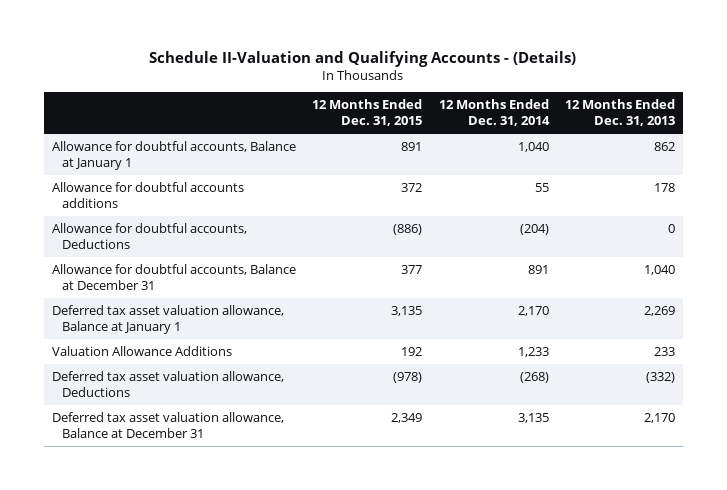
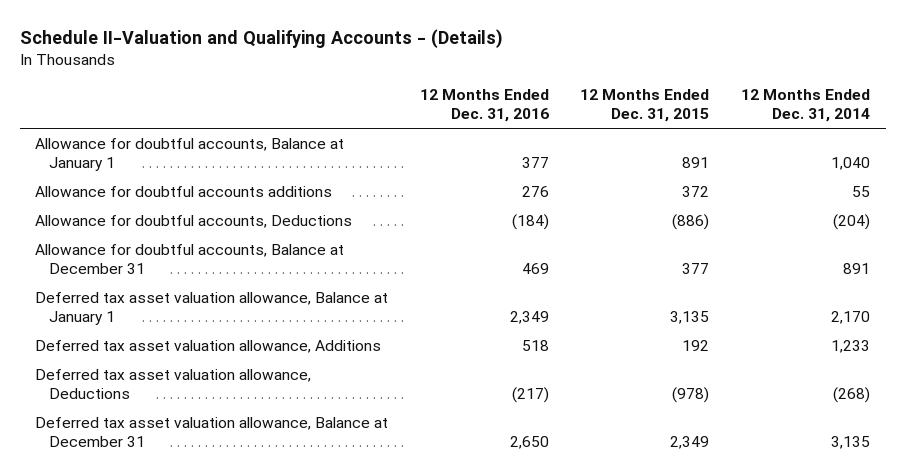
[565,99,676,127] 12 Months Ended Dec. 31, 2013 -> none
none -> [419,89,549,123] 12 Months Ended Dec. 31, 2016
[51,345,232,356] Valuation Allowance Additions -> [35,339,382,353] Deferred tax asset valuation allowance, Additions

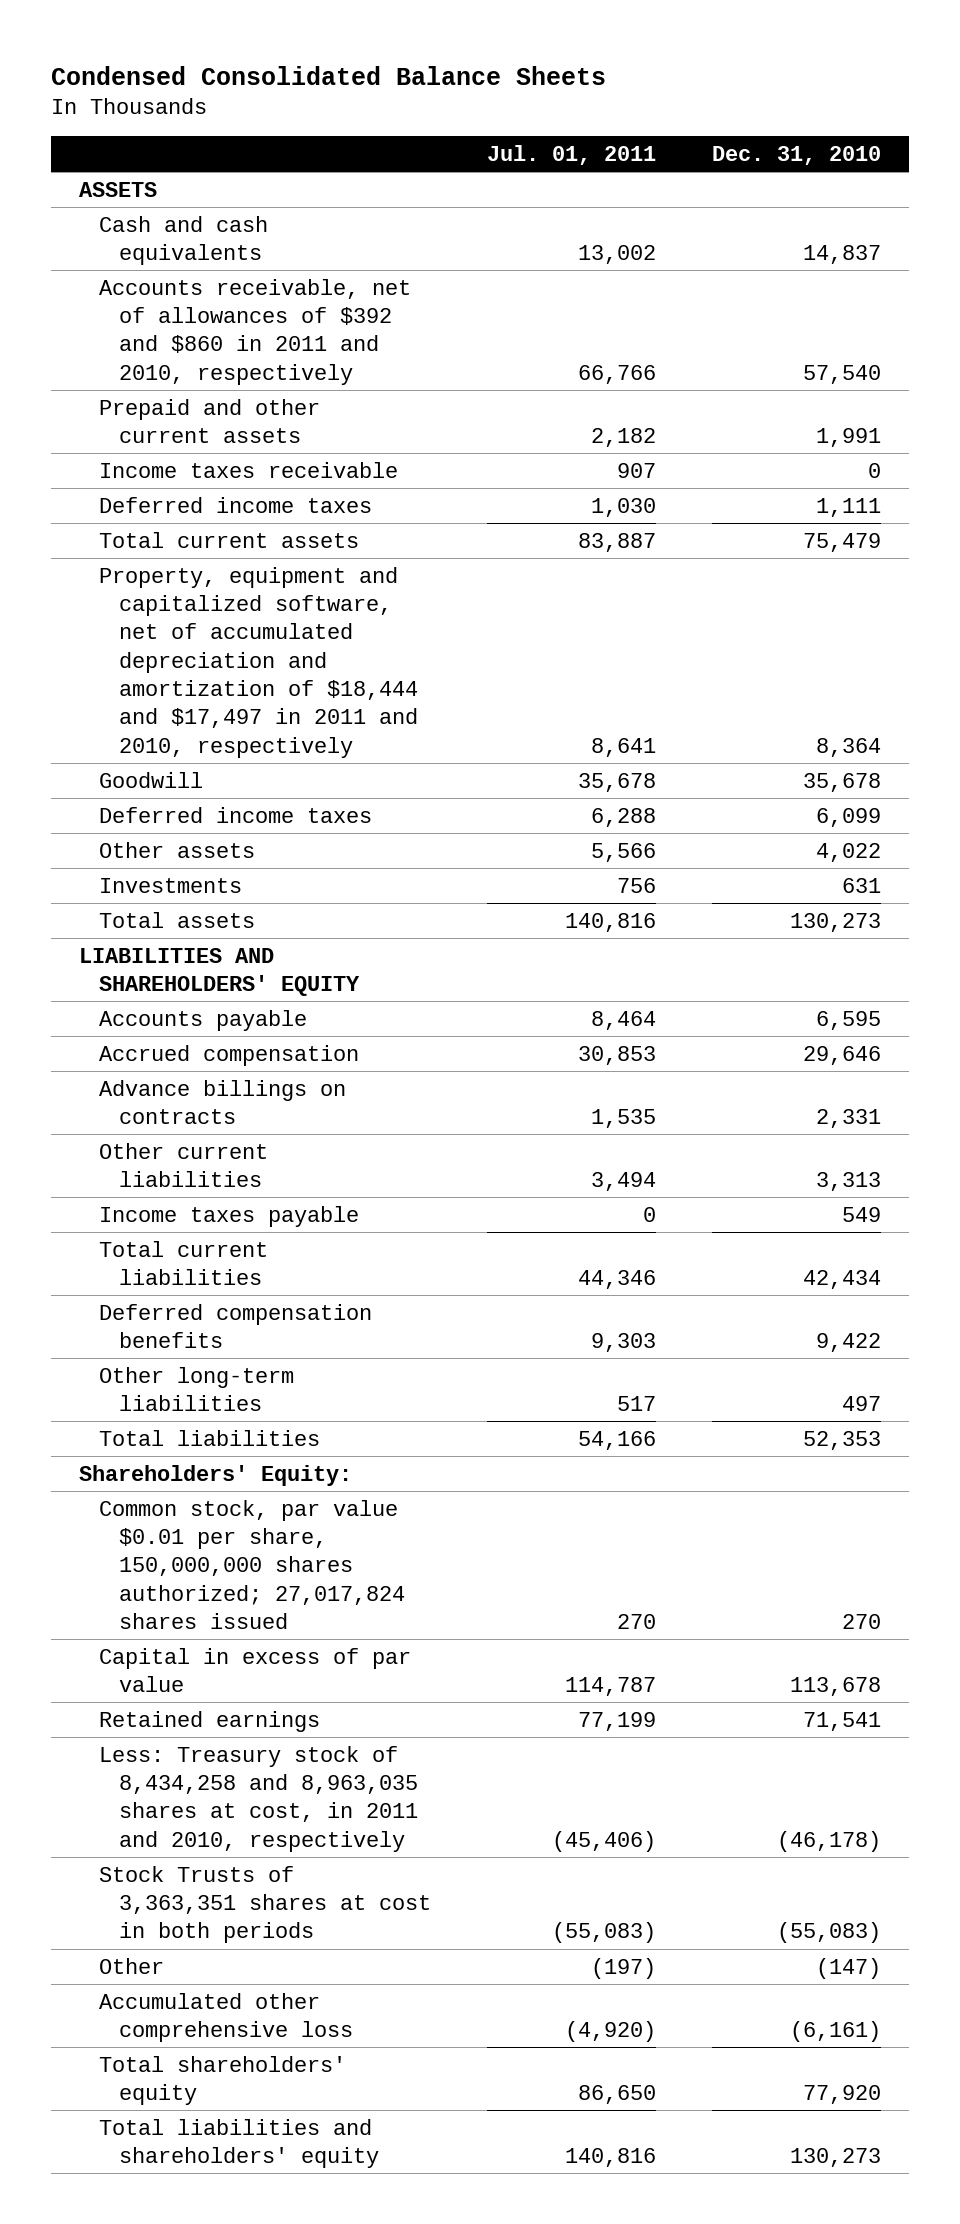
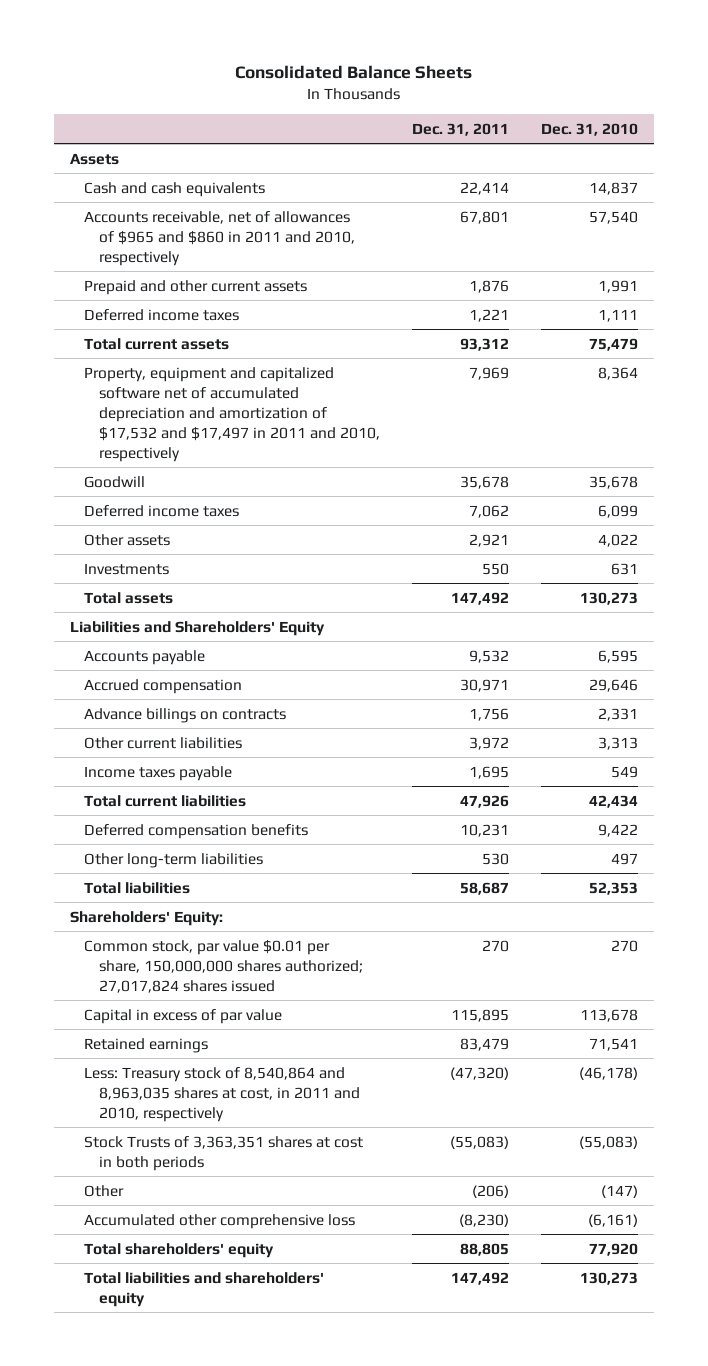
[51,65,607,85] Condensed Consolidated Balance Sheets -> [235,64,473,79] Consolidated Balance Sheets
[487,144,657,165] Jul. 01, 2011 -> none
none -> [411,122,509,136] Dec. 31, 2011
[78,181,157,197] ASSETS -> [70,152,120,165] Assets
[99,278,412,385] Accounts receivable, net of allowances of $392 and $860 in 2011 and 2010, respectively -> [84,210,355,266] Accounts receivable, net of allowances of $965 and $860 in 2011 and 2010, respectively
[99,461,399,478] Income taxes receivable -> none
[99,566,419,758] Property, equipment and capitalized software, net of accumulated depreciation and amortization of $18,444 and $17,497 in 2011 and 2010, respectively -> [84,366,380,462] Property, equipment and capitalized software net of accumulated depreciation and amortization of $17,532 and $17,497 in 2011 and 2010, respectively
[78,947,361,997] LIABILITIES AND SHAREHOLDERS' EQUITY -> [70,620,326,636] Liabilities and Shareholders' Equity
[99,1745,419,1852] Less: Treasury stock of 8,434,258 and 8,963,035 shares at cost, in 2011 and 2010, respectively -> [84,1066,360,1122] Less: Treasury stock of 8,540,864 and 8,963,035 shares at cost, in 2011 and 2010, respectively

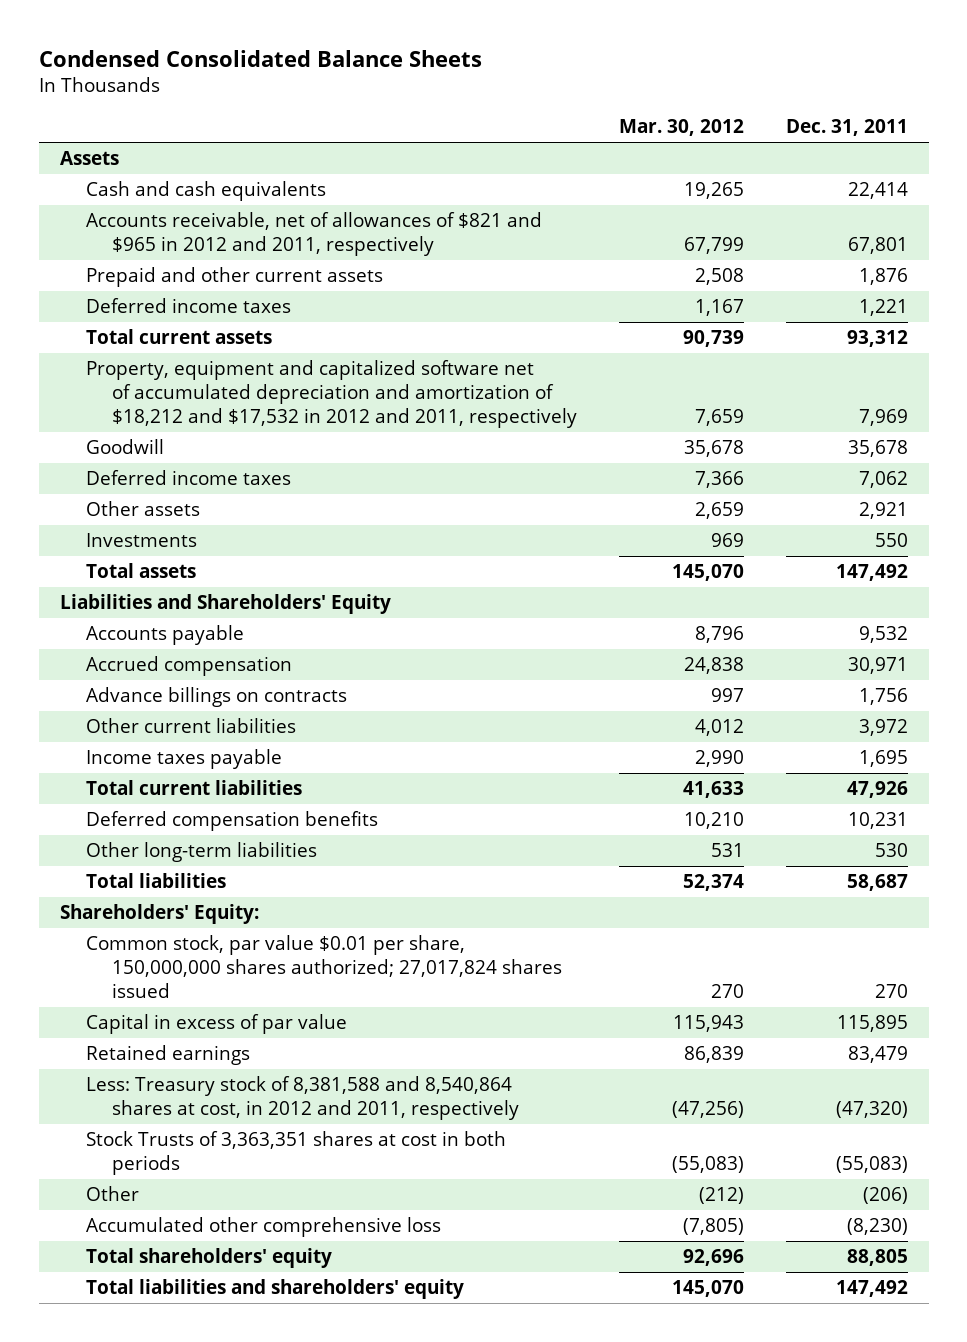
[235,64,473,79] Consolidated Balance Sheets -> [38,50,482,68] Condensed Consolidated Balance Sheets
[541,122,639,136] Dec. 31, 2010 -> none
none -> [618,119,744,137] Mar. 30, 2012
[84,210,355,266] Accounts receivable, net of allowances of $965 and $860 in 2011 and 2010, respectively -> [85,212,542,256] Accounts receivable, net of allowances of $821 and $965 in 2012 and 2011, respectively
[84,366,380,462] Property, equipment and capitalized software net of accumulated depreciation and amortization of $17,532 and $17,497 in 2011 and 2010, respectively -> [85,360,577,428] Property, equipment and capitalized software net of accumulated depreciation and amortization of $18,212 and $17,532 in 2012 and 2011, respectively
[84,1066,360,1122] Less: Treasury stock of 8,540,864 and 8,963,035 shares at cost, in 2011 and 2010, respectively -> [85,1076,519,1120] Less: Treasury stock of 8,381,588 and 8,540,864 shares at cost, in 2012 and 2011, respectively

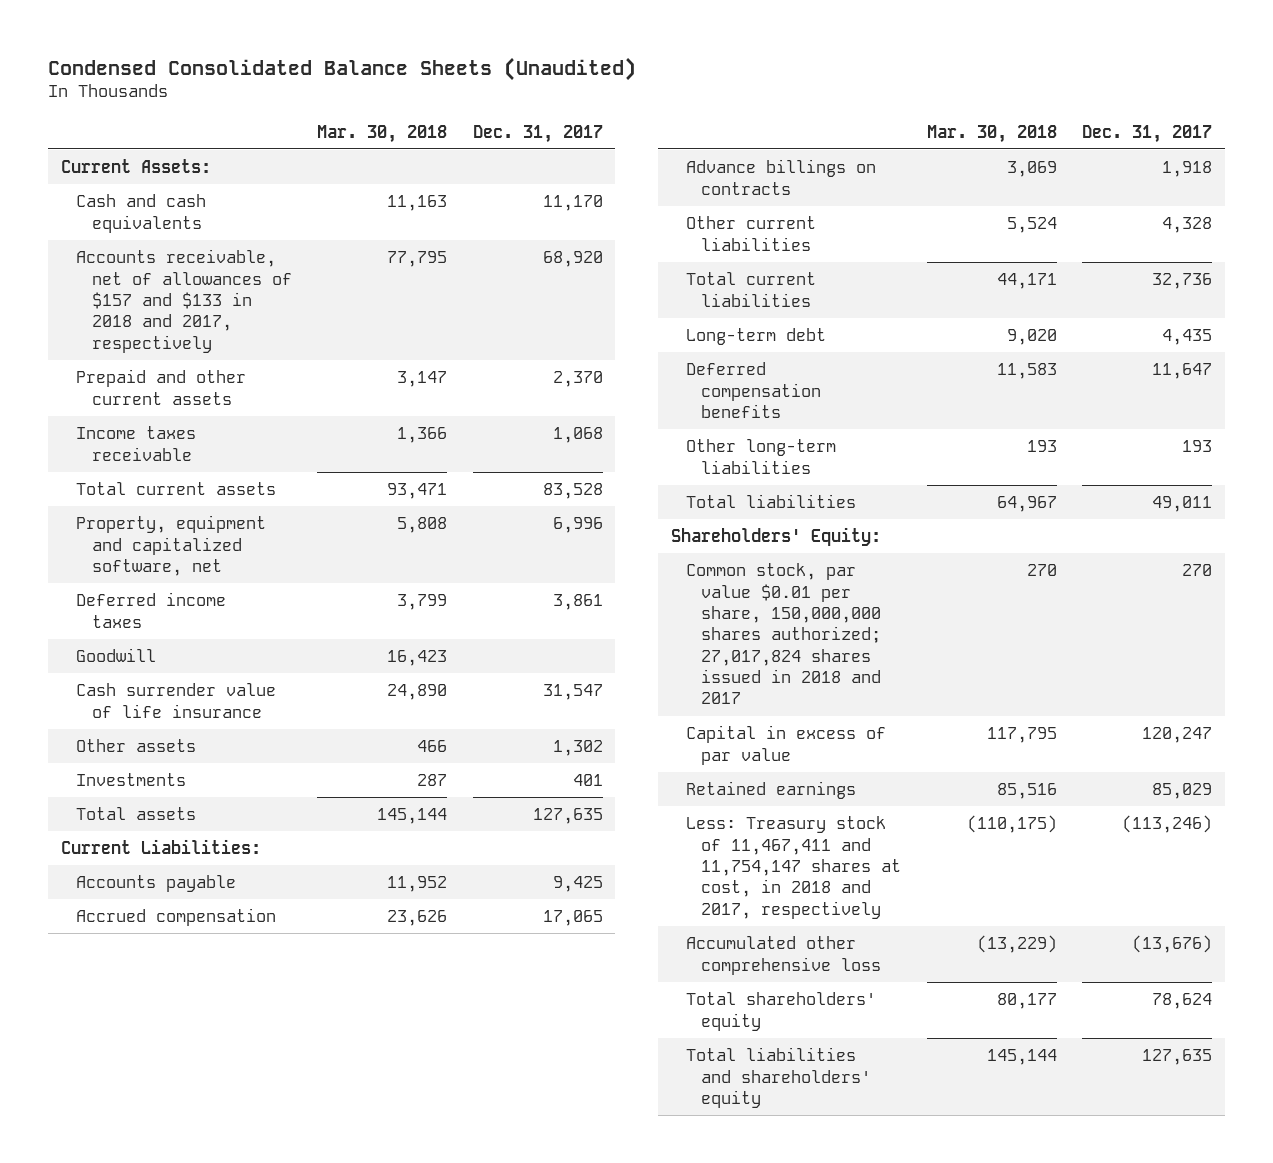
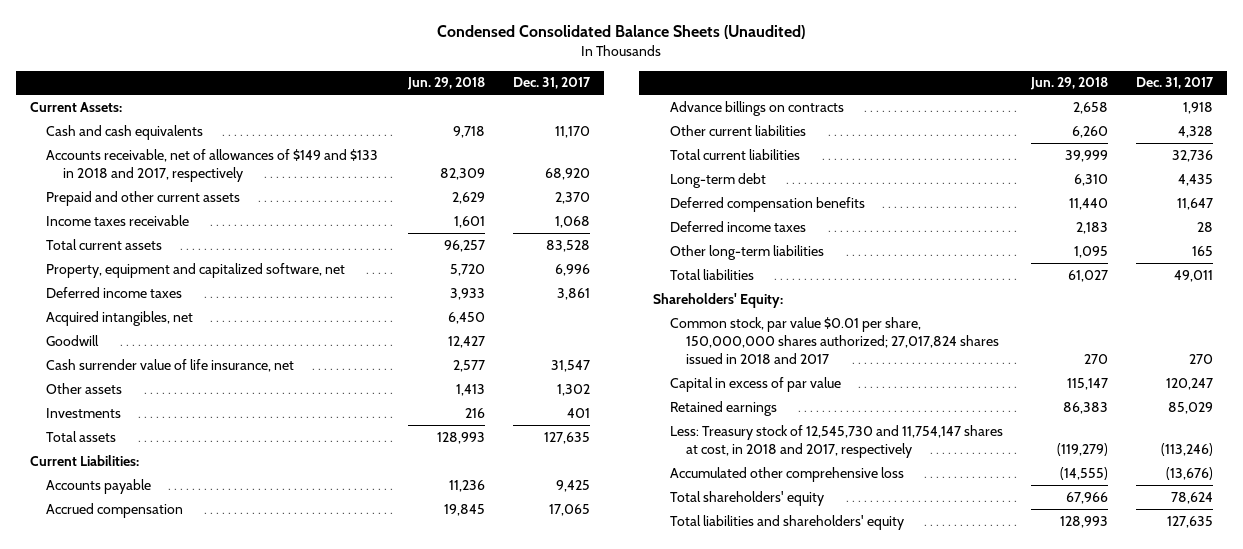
[317,124,448,143] Mar. 30, 2018 -> none
none -> [406,77,485,91] Jun. 29, 2018
[76,249,292,353] Accounts receivable, net of allowances of $157 and $133 in 2018 and 2017, respectively -> [46,148,379,182] Accounts receivable, net of allowances of $149 and $133 in 2018 and 2017, respectively
none -> [46,310,194,326] Acquired intangibles, net
[76,683,277,718] Cash surrender value of life insurance -> [46,358,295,372] Cash surrender value of life insurance, net
none -> [669,220,806,232] Deferred income taxes
[1182,440,1213,453] 193 -> [1192,245,1214,256] 165
[685,816,902,919] Less: Treasury stock of 11,467,411 and 11,754,147 shares at cost, in 2018 and 2017, respectively -> [669,424,1003,458] Less: Treasury stock of 12,545,730 and 11,754,147 shares at cost, in 2018 and 2017, respectively

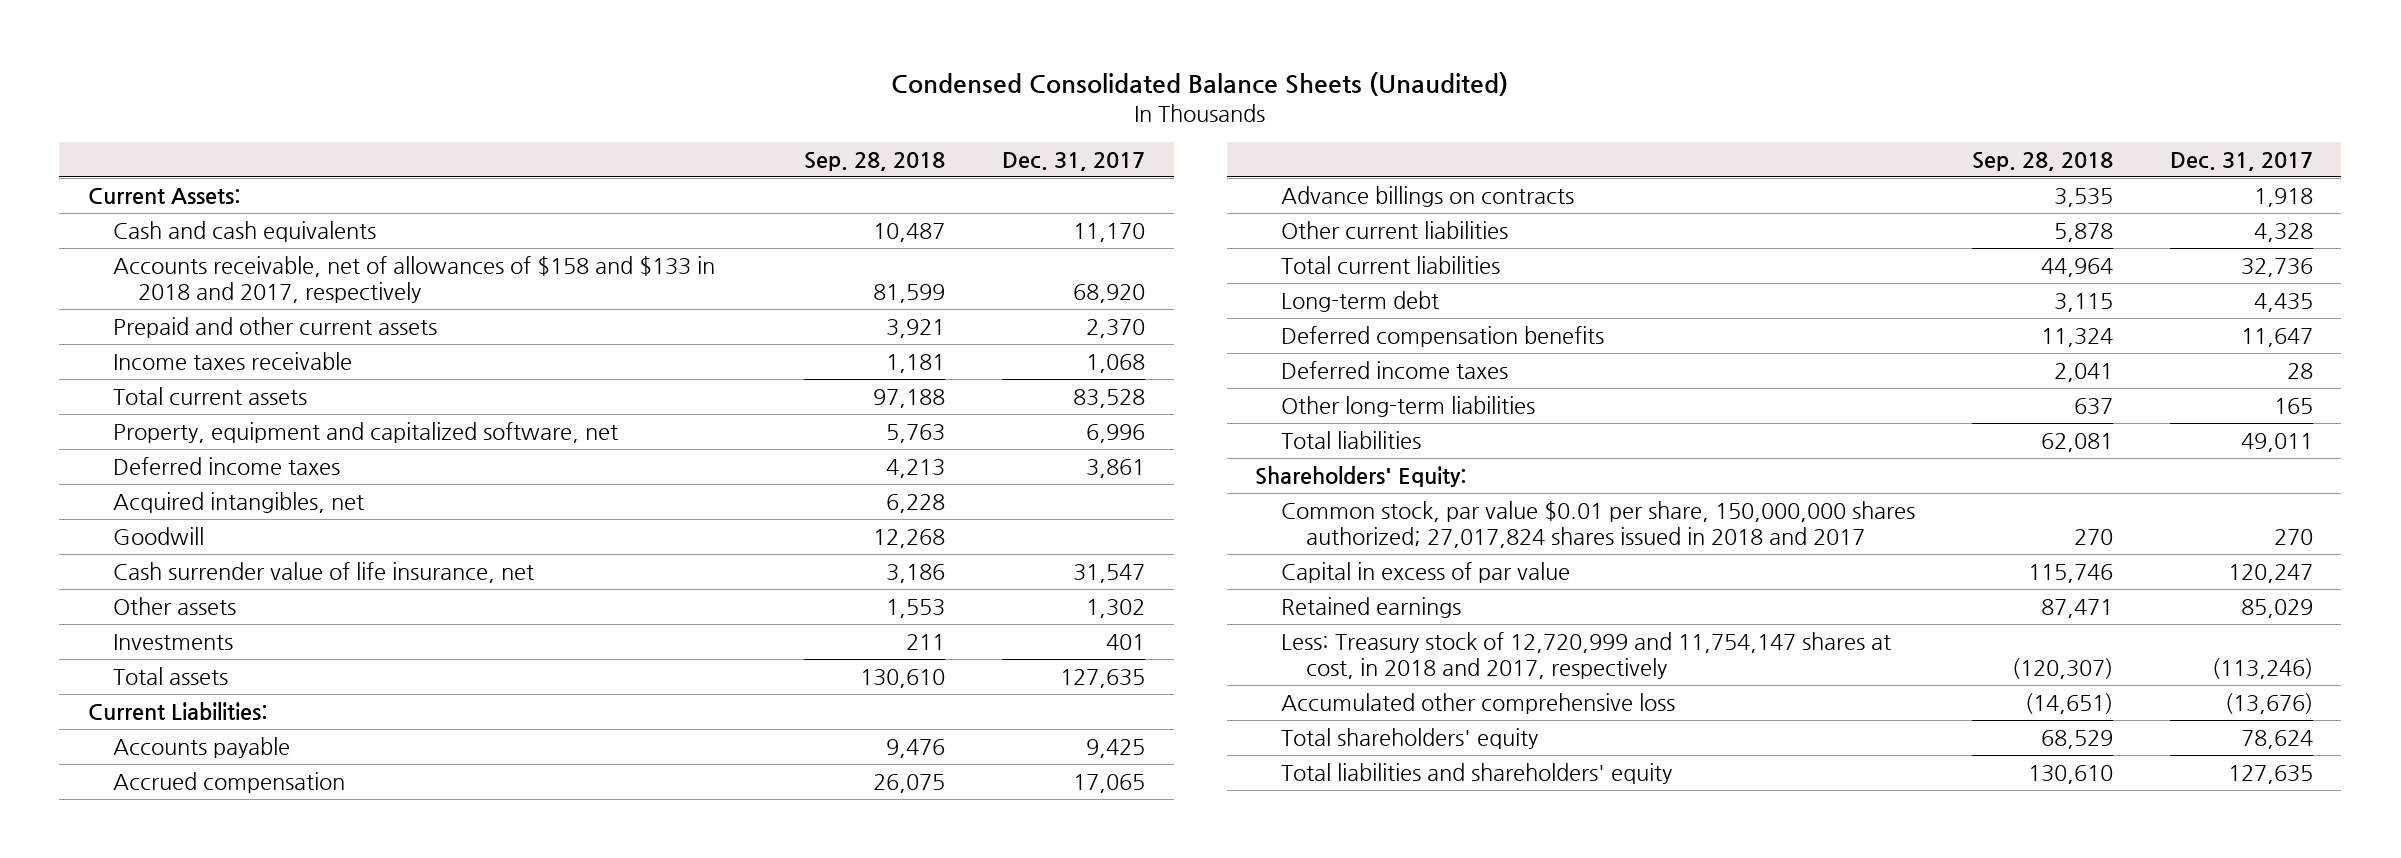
[406,77,485,91] Jun. 29, 2018 -> none
none -> [804,151,946,171] Sep. 28, 2018
[46,148,379,182] Accounts receivable, net of allowances of $149 and $133 in 2018 and 2017, respectively -> [113,255,716,304] Accounts receivable, net of allowances of $158 and $133 in 2018 and 2017, respectively
[669,424,1003,458] Less: Treasury stock of 12,545,730 and 11,754,147 shares at cost, in 2018 and 2017, respectively -> [1280,631,1891,680] Less: Treasury stock of 12,720,999 and 11,754,147 shares at cost, in 2018 and 2017, respectively

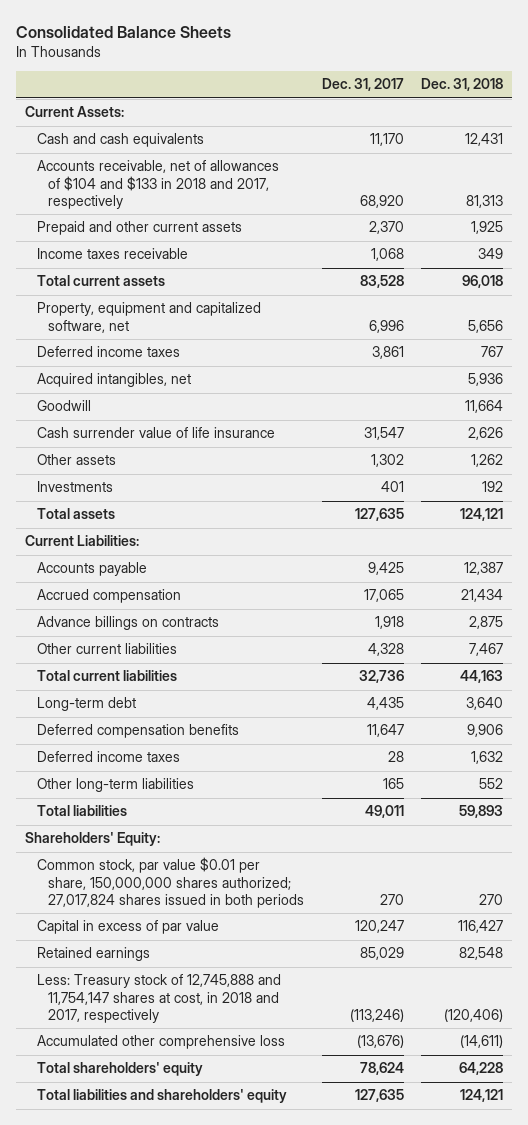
[891,72,1509,97] Condensed Consolidated Balance Sheets (Unaudited) -> [16,26,232,39] Consolidated Balance Sheets
[804,151,946,171] Sep. 28, 2018 -> none
none -> [421,78,504,92] Dec. 31, 2018
[113,255,716,304] Accounts receivable, net of allowances of $158 and $133 in 2018 and 2017, respectively -> [36,160,279,209] Accounts receivable, net of allowances of $104 and $133 in 2018 and 2017, respectively
[113,561,535,583] Cash surrender value of life insurance, net -> [36,427,275,439] Cash surrender value of life insurance
[1280,500,1915,549] Common stock, par value $0.01 per share, 150,000,000 shares authorized; 27,017,824 shares issued in 2018 and 2017 -> [36,857,305,908] Common stock, par value $0.01 per share, 150,000,000 shares authorized; 27,017,824 shares issued in both periods
[1280,631,1891,680] Less: Treasury stock of 12,720,999 and 11,754,147 shares at cost, in 2018 and 2017, respectively -> [36,974,281,1023] Less: Treasury stock of 12,745,888 and 11,754,147 shares at cost, in 2018 and 2017, respectively

